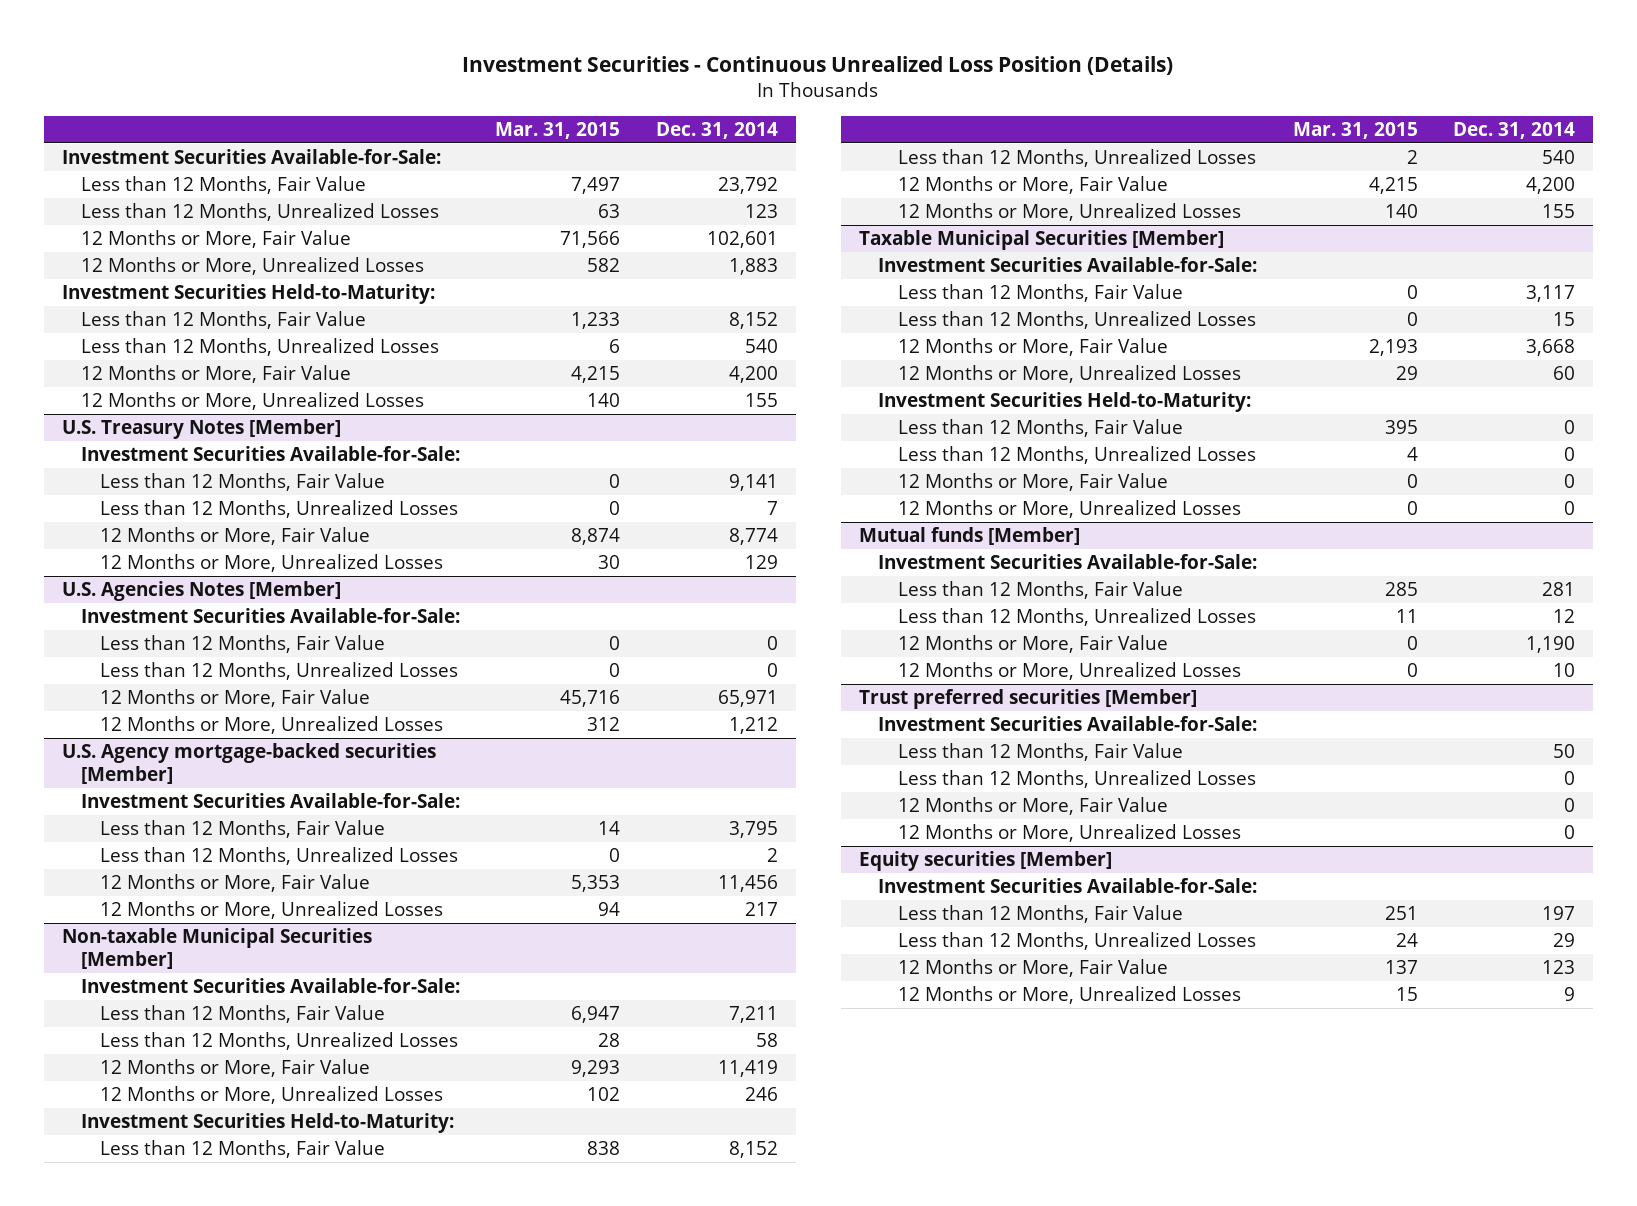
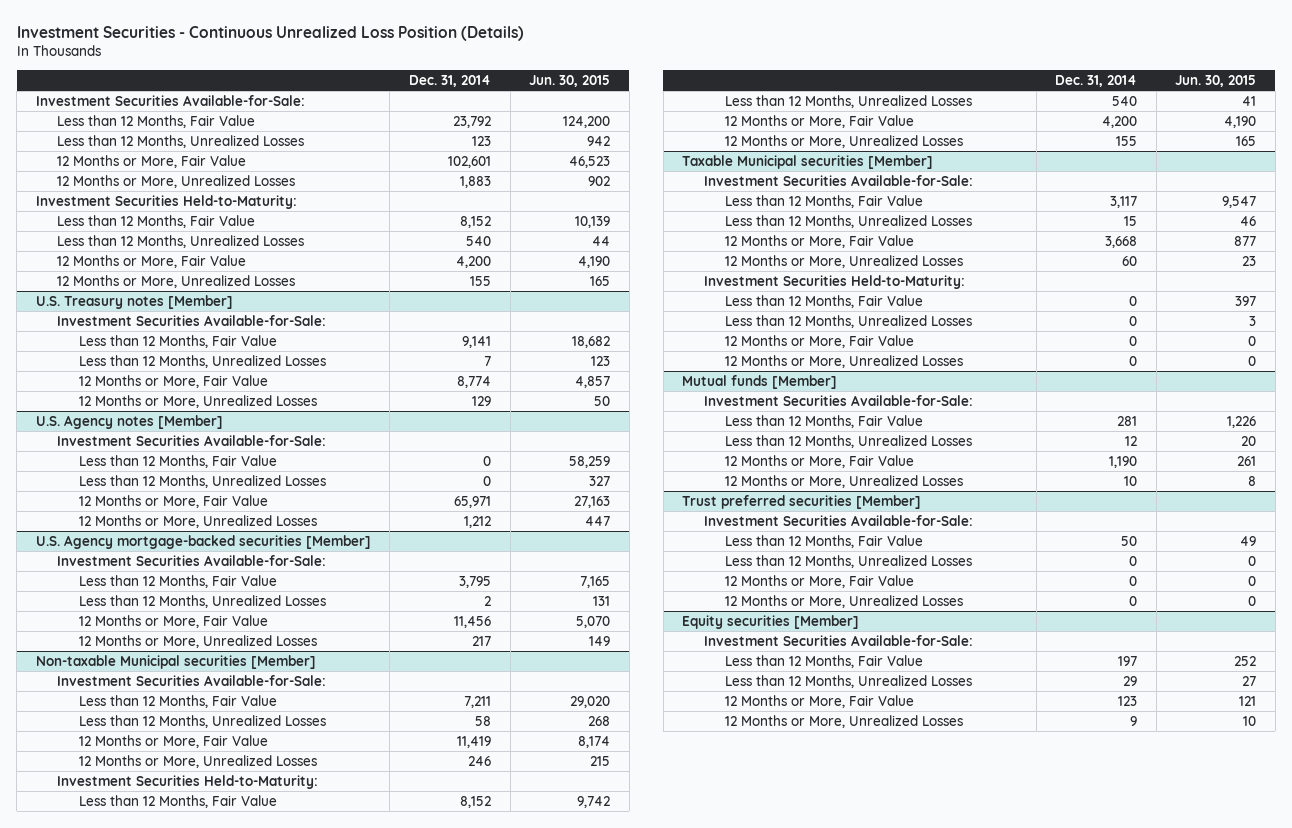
[495,121,621,139] Mar. 31, 2015 -> none
none -> [529,74,611,87] Jun. 30, 2015
[61,419,341,440] U.S. Treasury Notes [Member] -> [35,294,233,309] U.S. Treasury notes [Member]
[61,581,341,602] U.S. Agencies Notes [Member] -> [35,414,223,429] U.S. Agency notes [Member]
[61,928,372,970] Non-taxable Municipal Securities [Member] -> [35,654,316,669] Non-taxable Municipal securities [Member]
[859,230,1225,251] Taxable Municipal Securities [Member] -> [682,154,934,169] Taxable Municipal securities [Member]

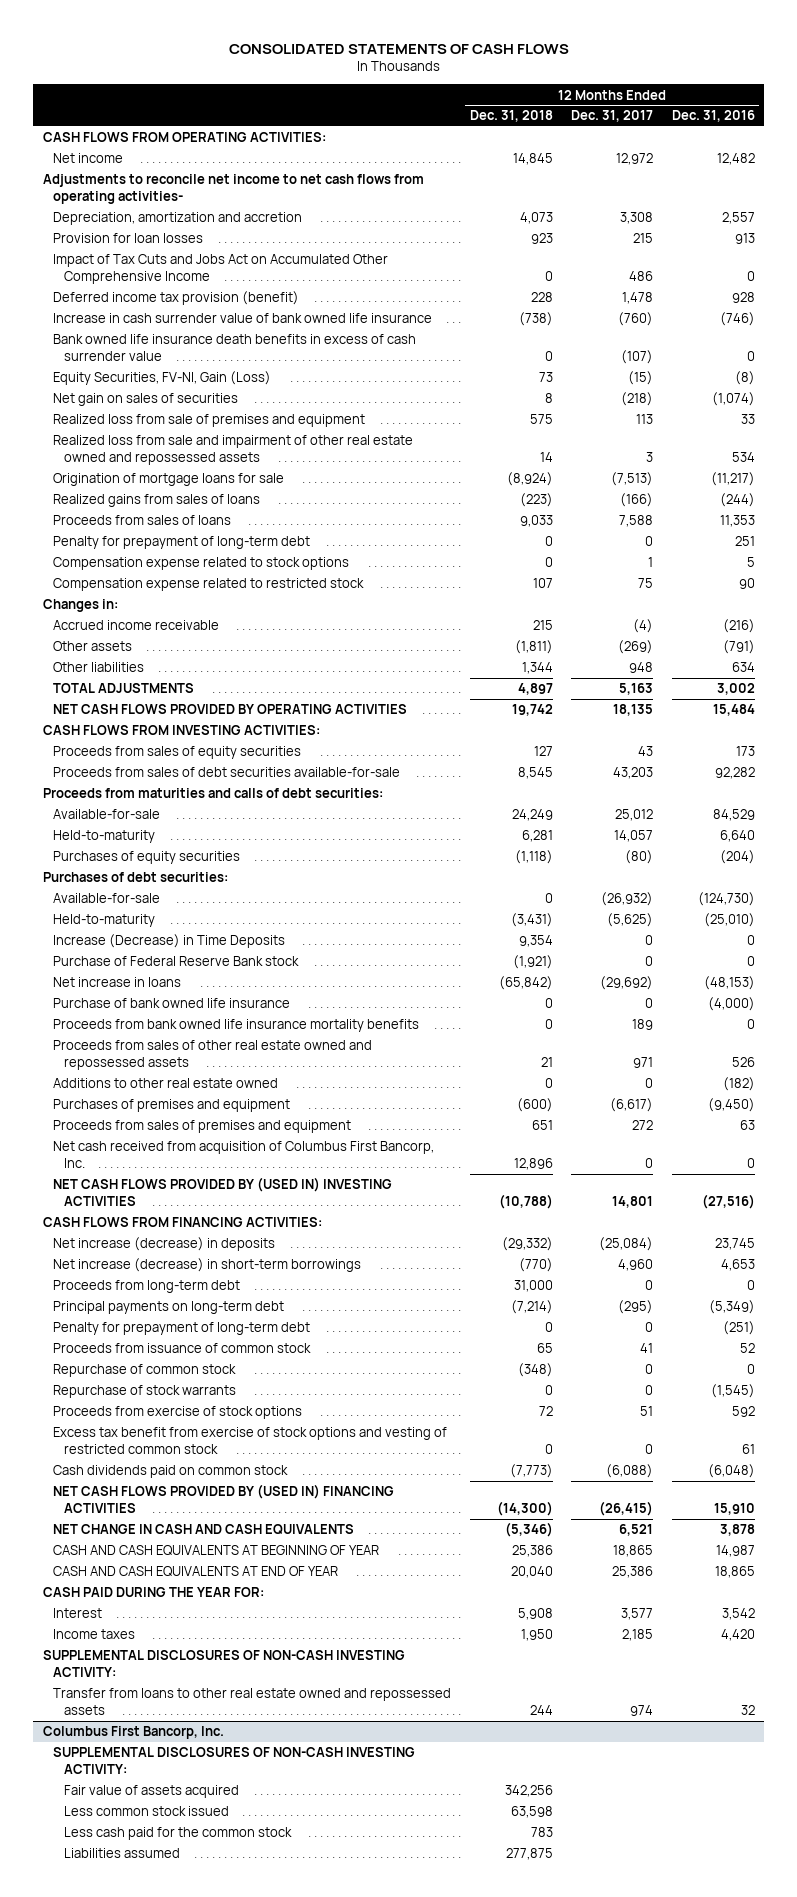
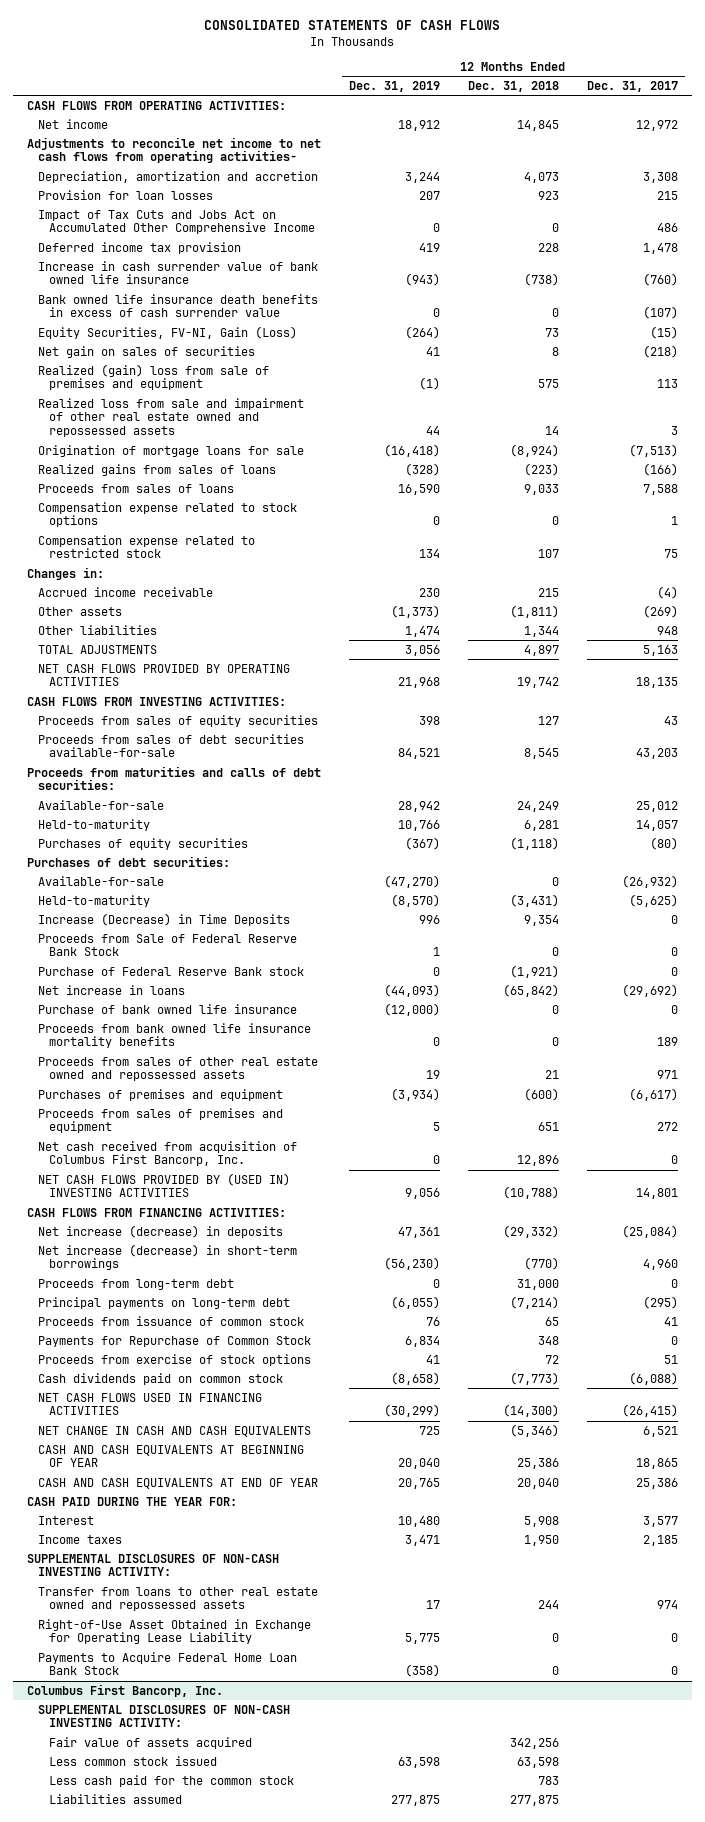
[671,110,755,123] Dec. 31, 2016 -> none
none -> [348,80,440,92] Dec. 31, 2019
[53,291,300,306] Deferred income tax provision (benefit) -> [37,241,241,254] Deferred income tax provision
[53,414,366,428] Realized loss from sale of premises and equipment -> [37,363,269,391] Realized (gain) loss from sale of premises and equipment
[53,536,311,550] Penalty for prepayment of long-term debt -> none
none -> [37,933,297,957] Proceeds from Sale of Federal Reserve Bank Stock
[53,1078,279,1089] Additions to other real estate owned -> none
[53,1322,311,1336] Penalty for prepayment of long-term debt -> none
[53,1385,237,1399] Repurchase of stock warrants -> none
[53,1364,237,1378] Repurchase of common stock -> [37,1335,311,1347] Payments for Repurchase of Common Stock
[517,1363,553,1378] (348) -> [537,1335,559,1345] 348
[53,1427,448,1454] Excess tax benefit from exercise of stock options and vesting of restricted common stock -> none
[53,1484,395,1513] NET CASH FLOWS PROVIDED BY (USED IN) FINANCING ACTIVITIES -> [37,1392,262,1416] NET CASH FLOWS USED IN FINANCING ACTIVITIES
none -> [37,1618,311,1645] Right-of-Use Asset Obtained in Exchange for Operating Lease Liability
none -> [37,1651,297,1676] Payments to Acquire Federal Home Loan Bank Stock

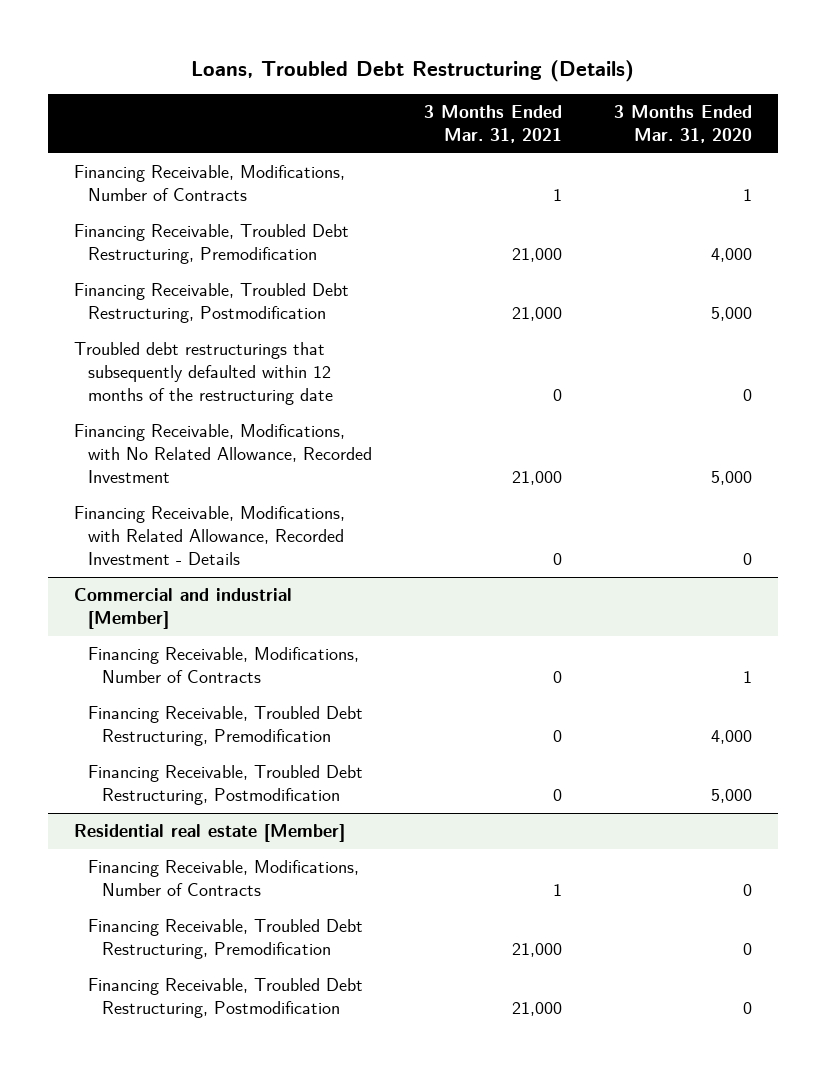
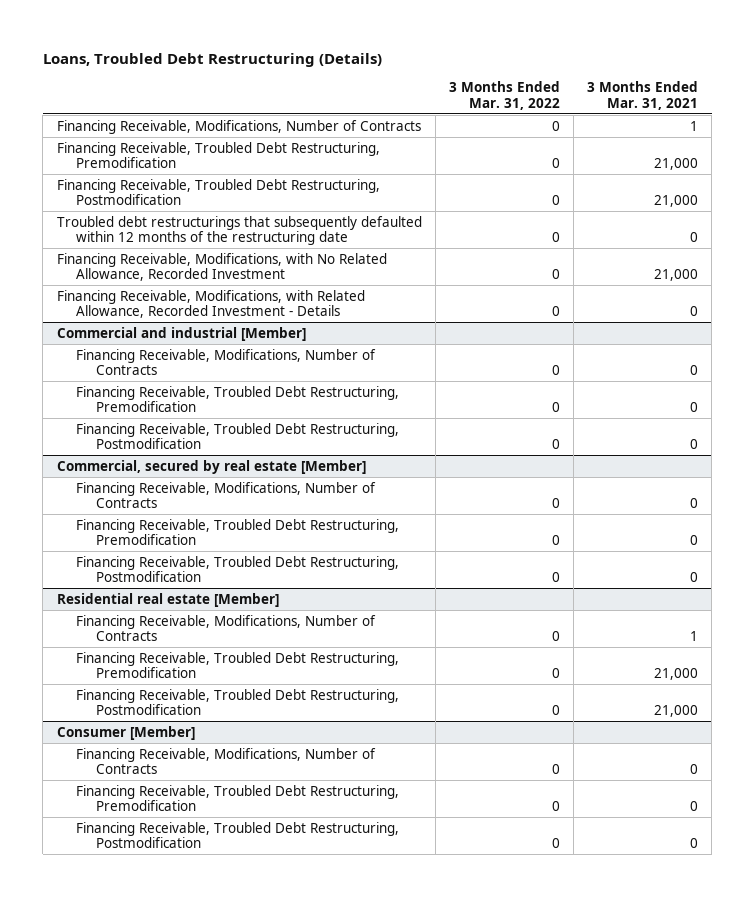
[614,105,753,144] 3 Months Ended Mar. 31, 2020 -> none
none -> [448,81,560,110] 3 Months Ended Mar. 31, 2022
none -> [56,459,366,474] Commercial, secured by real estate [Member]
none -> [76,481,377,508] Financing Receivable, Modifications, Number of Contracts
none -> [76,518,400,545] Financing Receivable, Troubled Debt Restructuring, Premodification
none -> [76,555,400,582] Financing Receivable, Troubled Debt Restructuring, Postmodification
none -> [56,725,195,740] Consumer [Member]
none -> [76,747,377,774] Financing Receivable, Modifications, Number of Contracts
none -> [76,784,400,811] Financing Receivable, Troubled Debt Restructuring, Premodification
none -> [76,821,400,848] Financing Receivable, Troubled Debt Restructuring, Postmodification

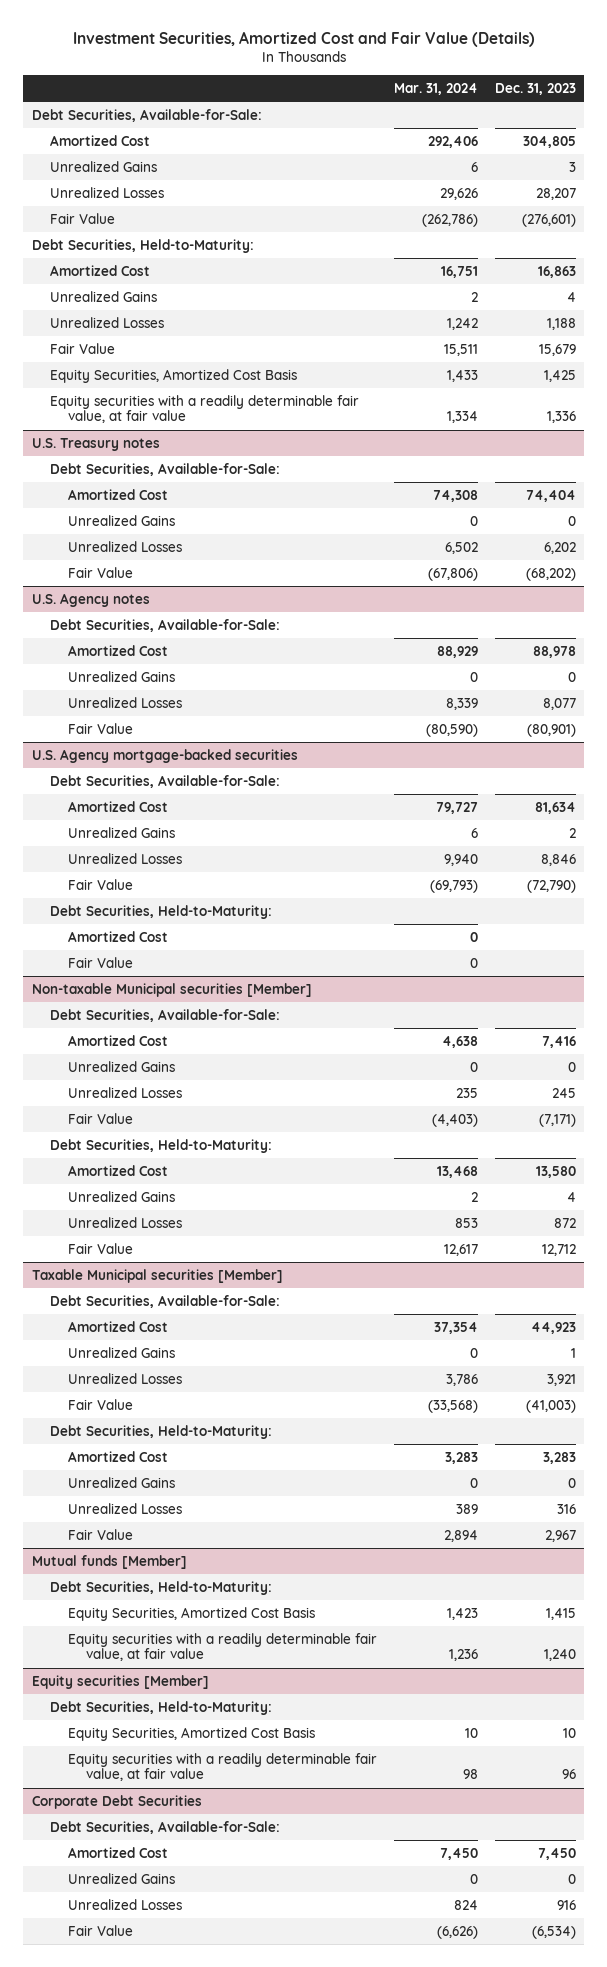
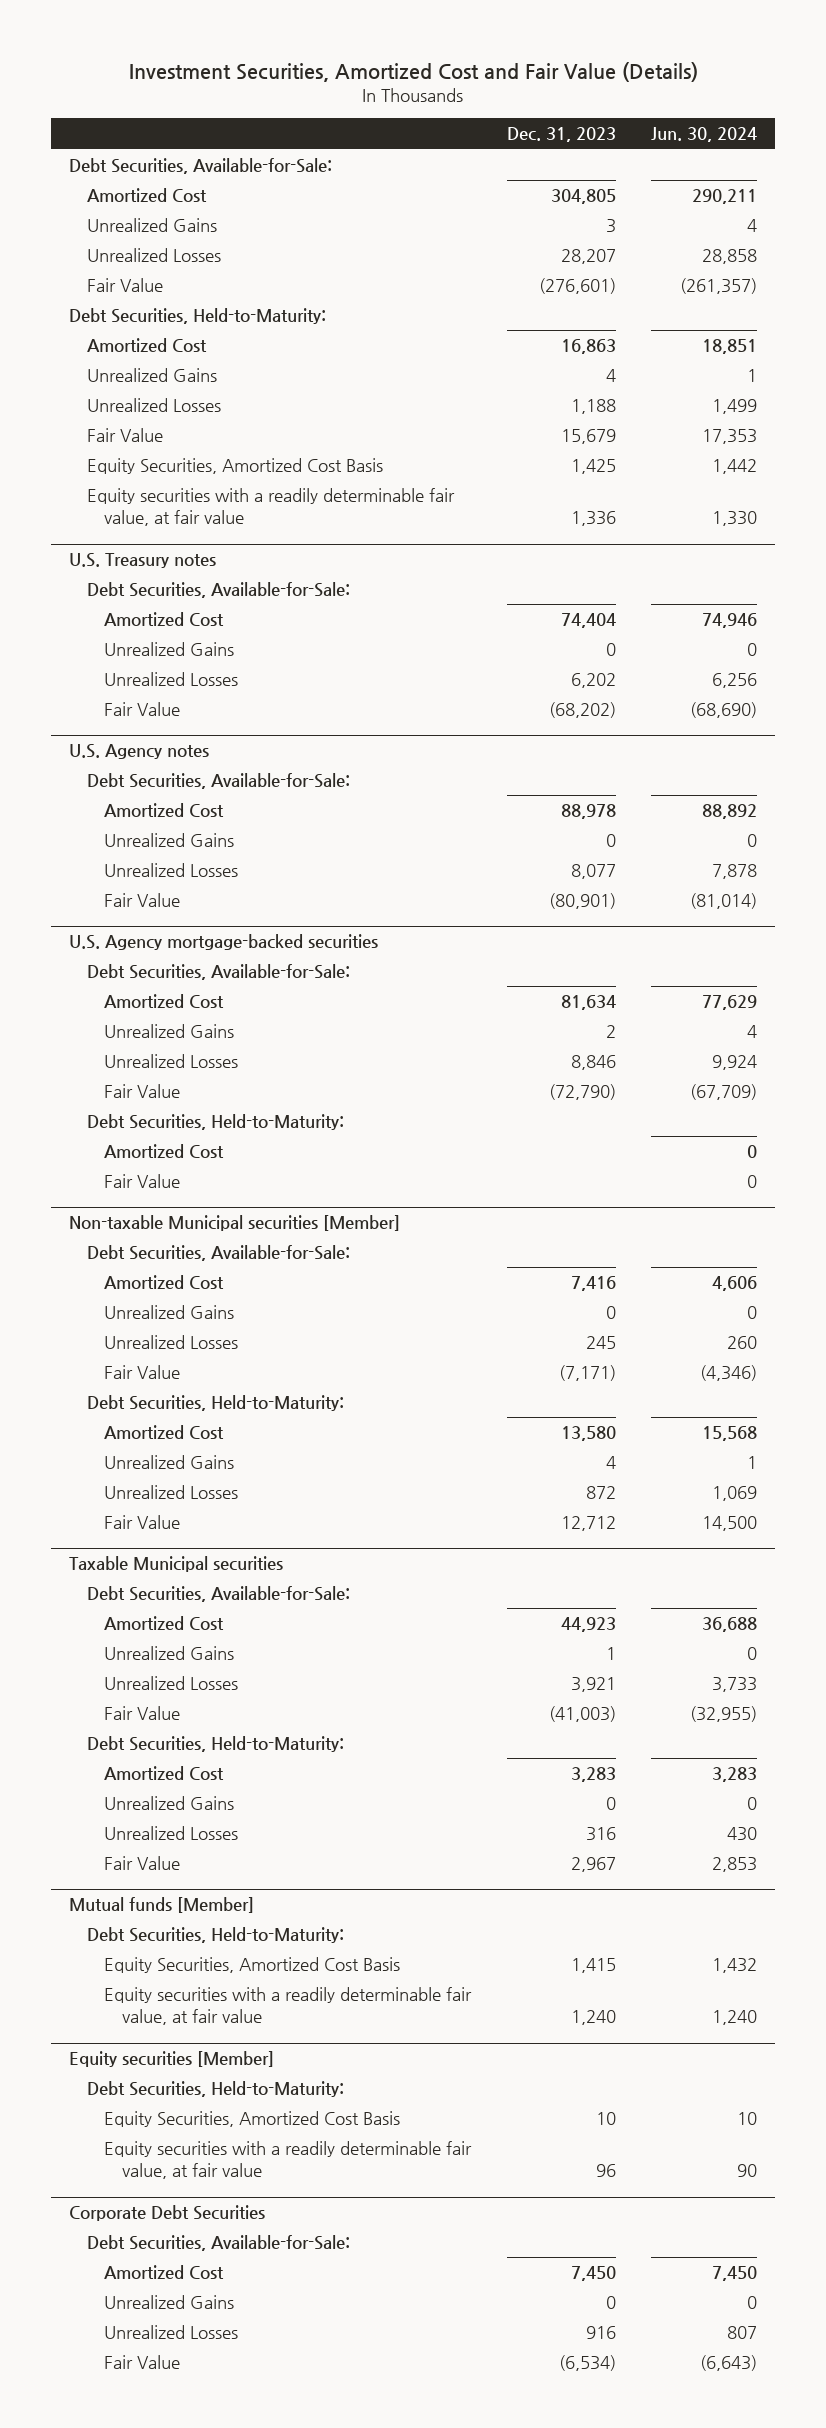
[393,83,478,96] Mar. 31, 2024 -> none
none -> [650,127,757,143] Jun. 30, 2024
[31,1268,283,1283] Taxable Municipal securities [Member] -> [68,1556,283,1573] Taxable Municipal securities

